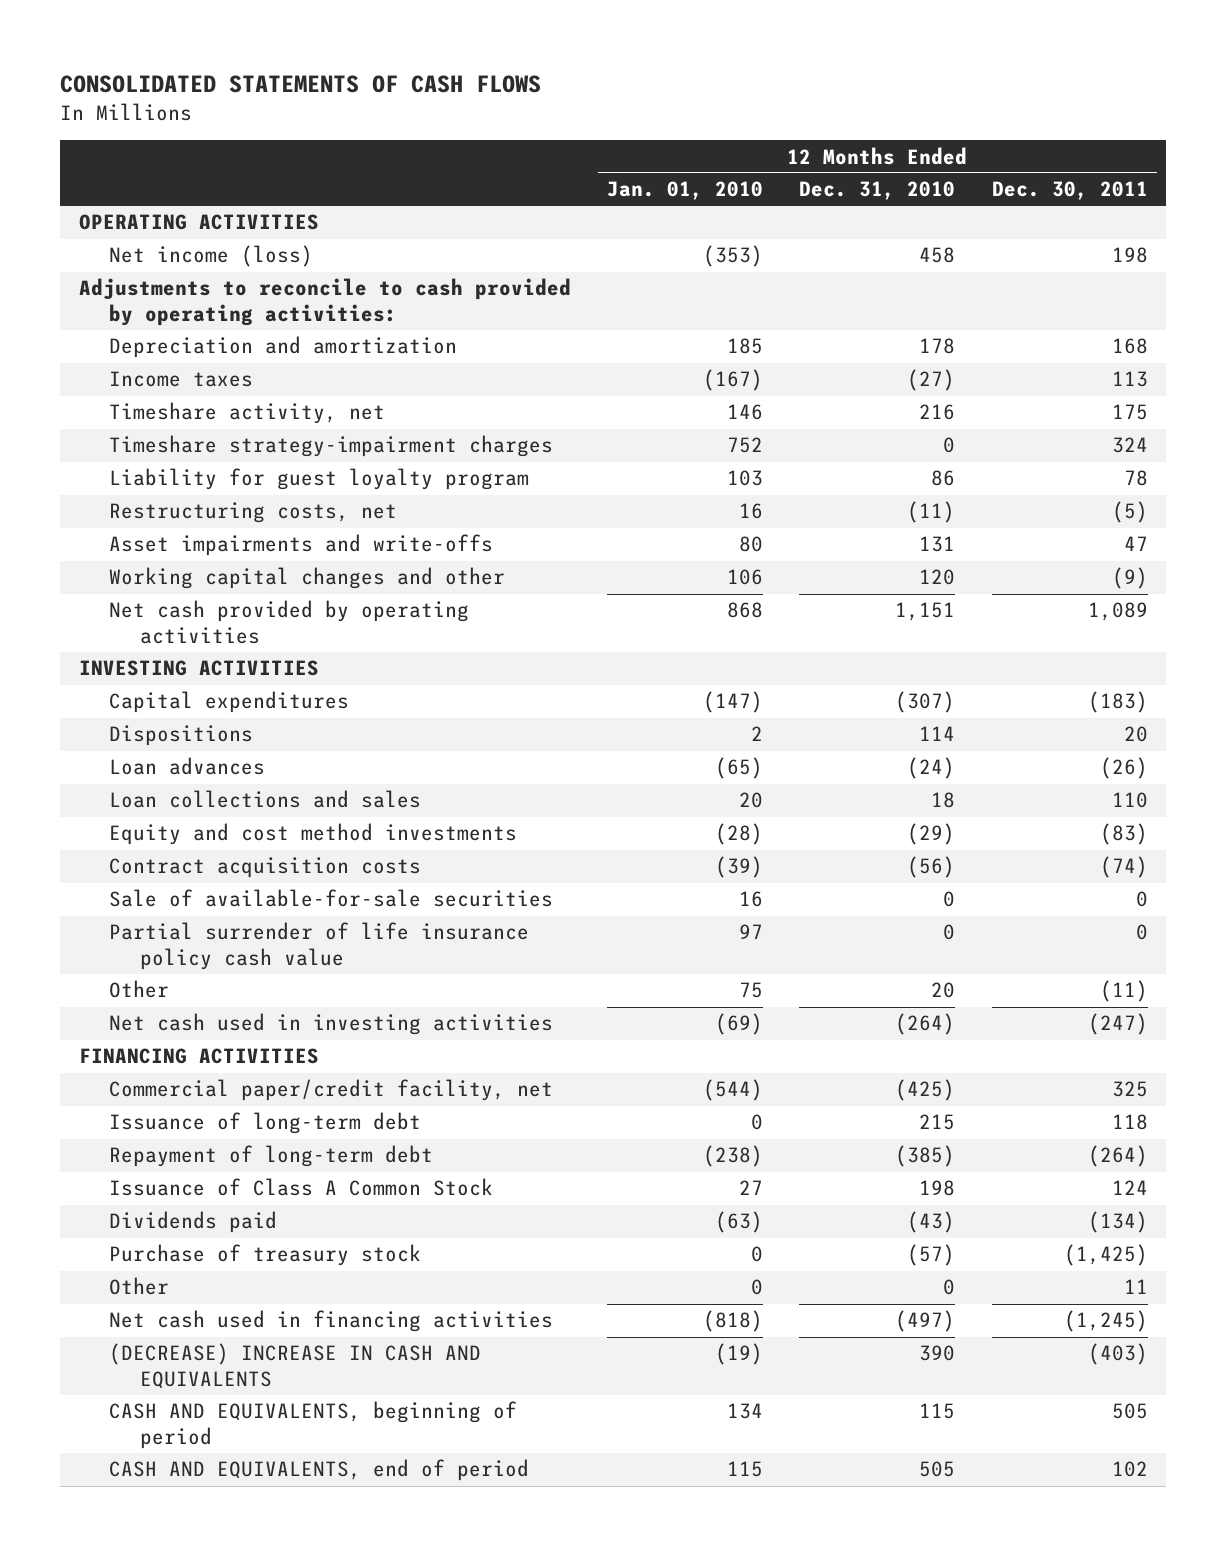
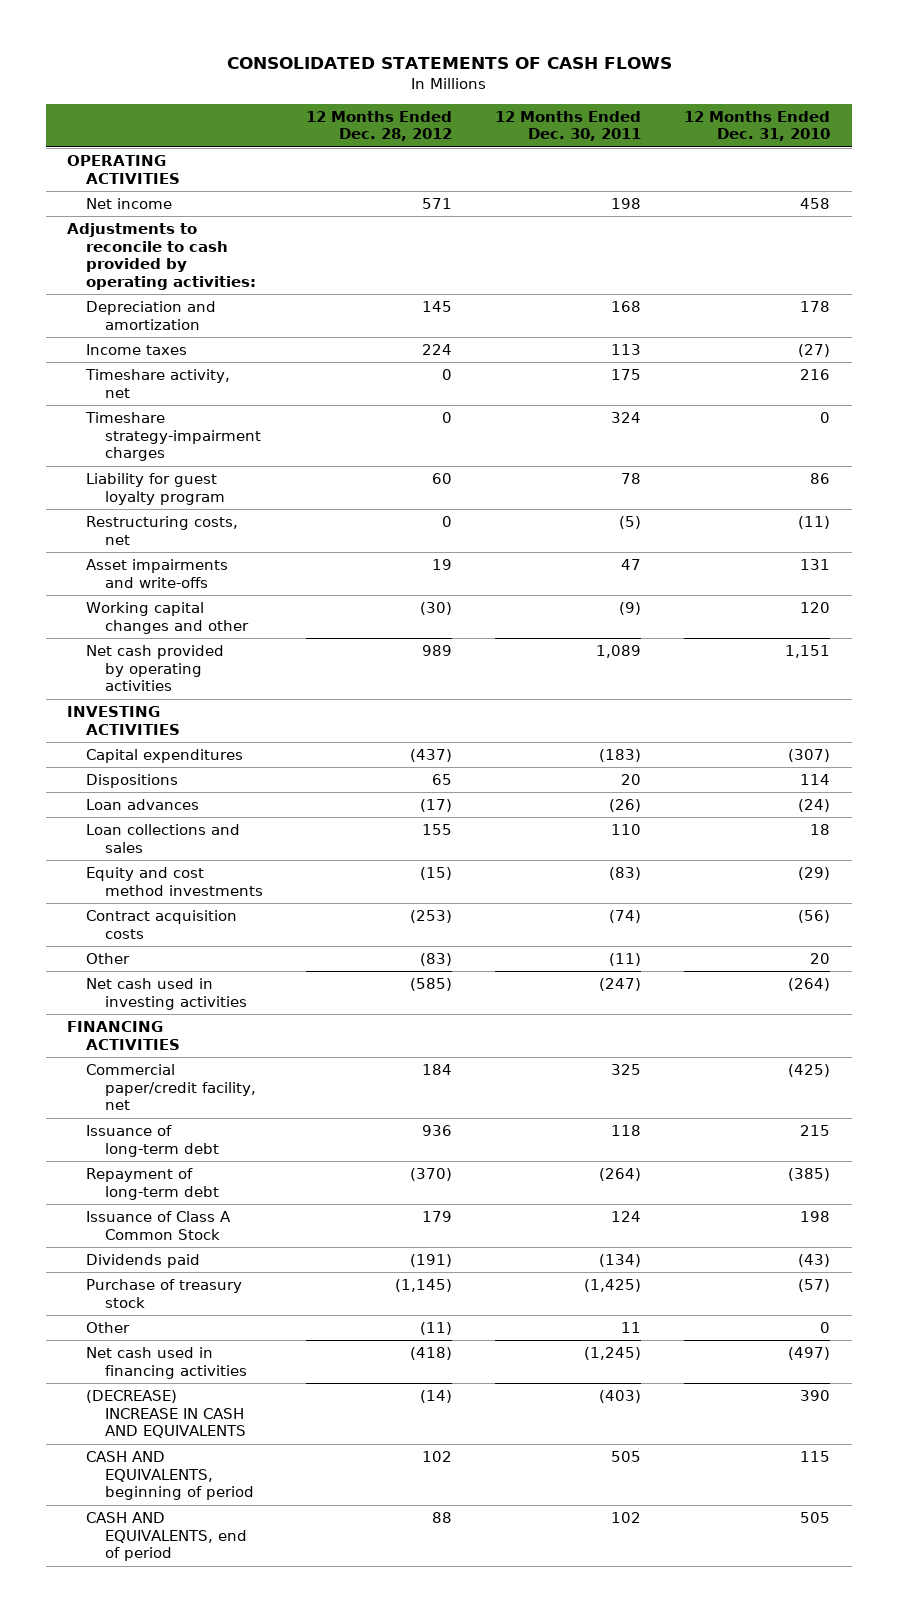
[606,181,763,201] Jan. 01, 2010 -> none
none -> [306,110,453,142] 12 Months Ended Dec. 28, 2012
[109,245,314,268] Net income (loss) -> [86,198,173,210] Net income
[109,889,554,908] Sale of available-for-sale securities -> none
[109,922,530,971] Partial surrender of life insurance policy cash value -> none

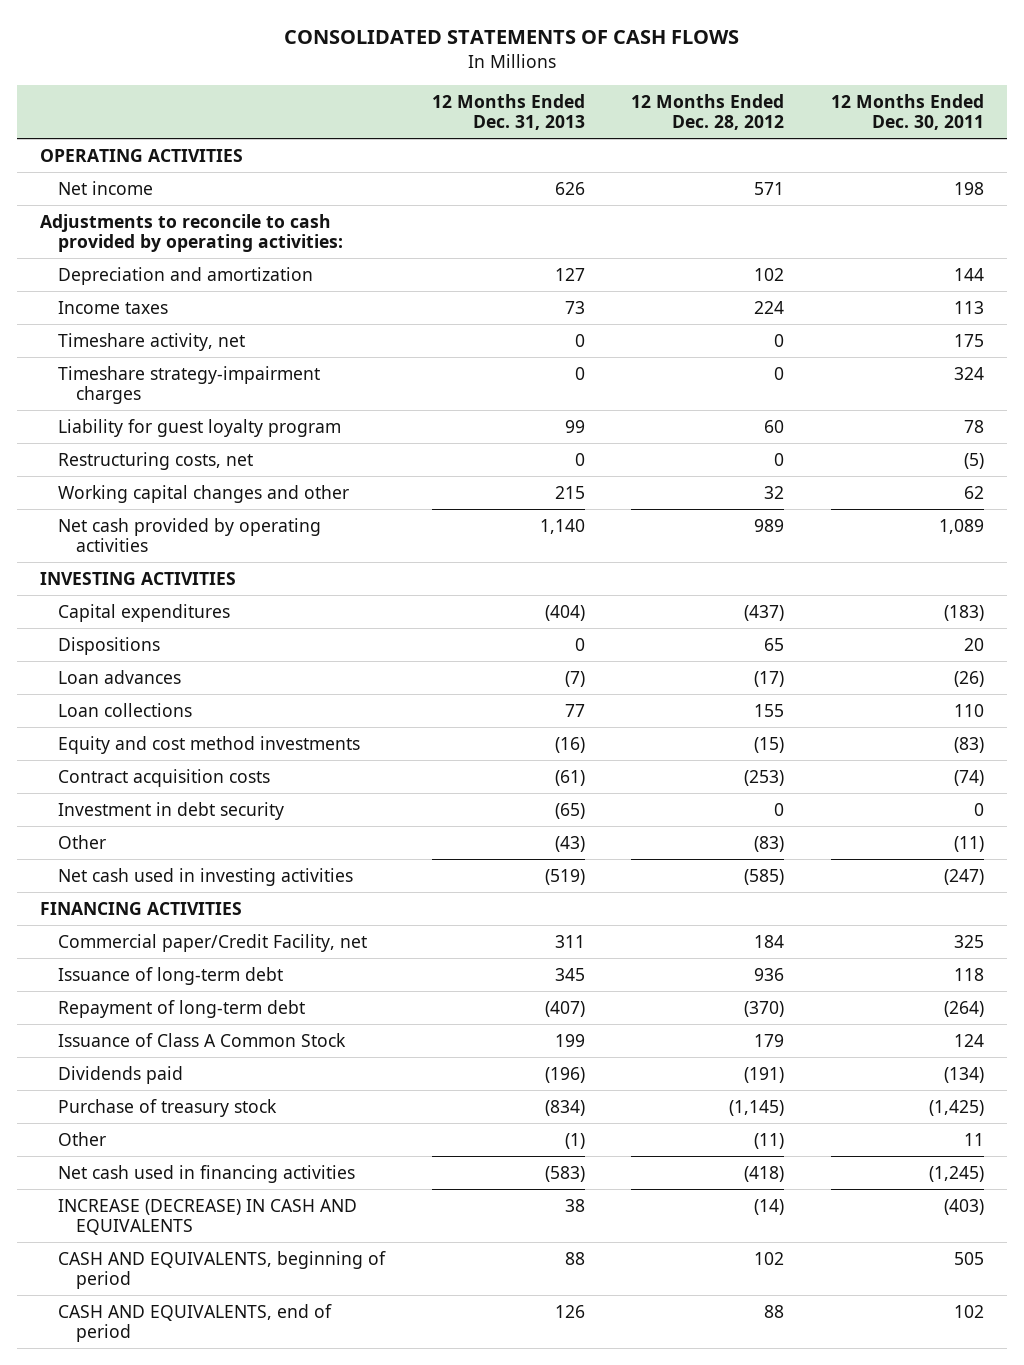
[684,110,831,142] 12 Months Ended Dec. 31, 2010 -> none
none -> [431,93,585,130] 12 Months Ended Dec. 31, 2013
[422,301,453,313] 145 -> [754,267,785,281] 102
[611,301,642,313] 168 -> [953,267,984,281] 144
[86,559,229,588] Asset impairments and write-offs -> none
[420,602,453,616] (30) -> [764,485,785,499] 32
[619,602,642,616] (9) -> [963,485,984,499] 62
[86,824,241,853] Loan collections and sales -> [57,702,192,717] Loan collections
none -> [57,801,284,820] Investment in debt security
[86,1064,257,1111] Commercial paper/credit facility, net -> [57,933,367,952] Commercial paper/Credit Facility, net
[86,1390,247,1439] (DECREASE) INCREASE IN CASH AND EQUIVALENTS -> [57,1198,357,1235] INCREASE (DECREASE) IN CASH AND EQUIVALENTS

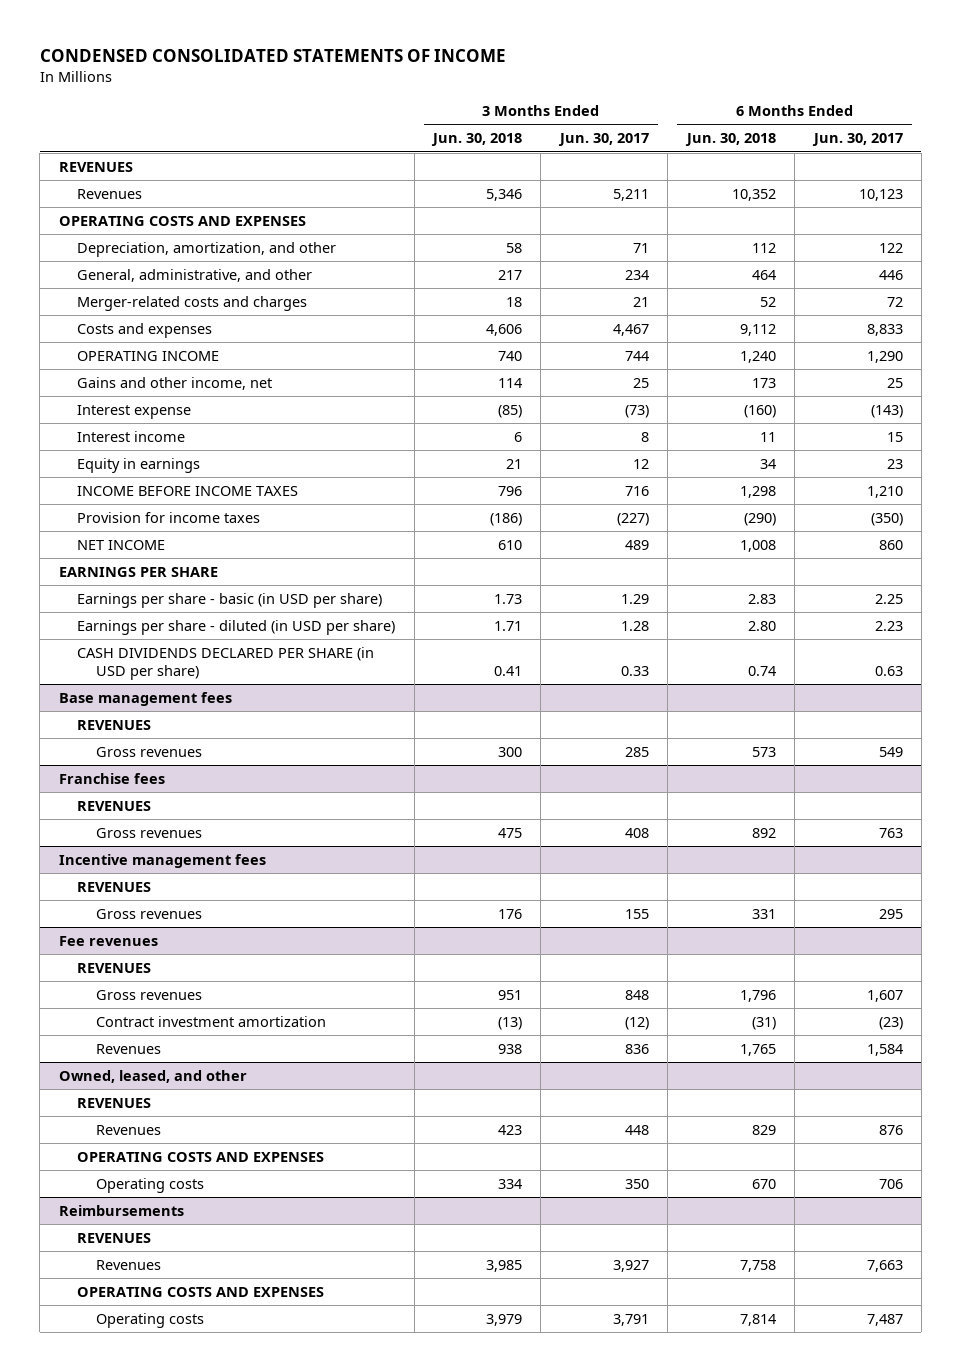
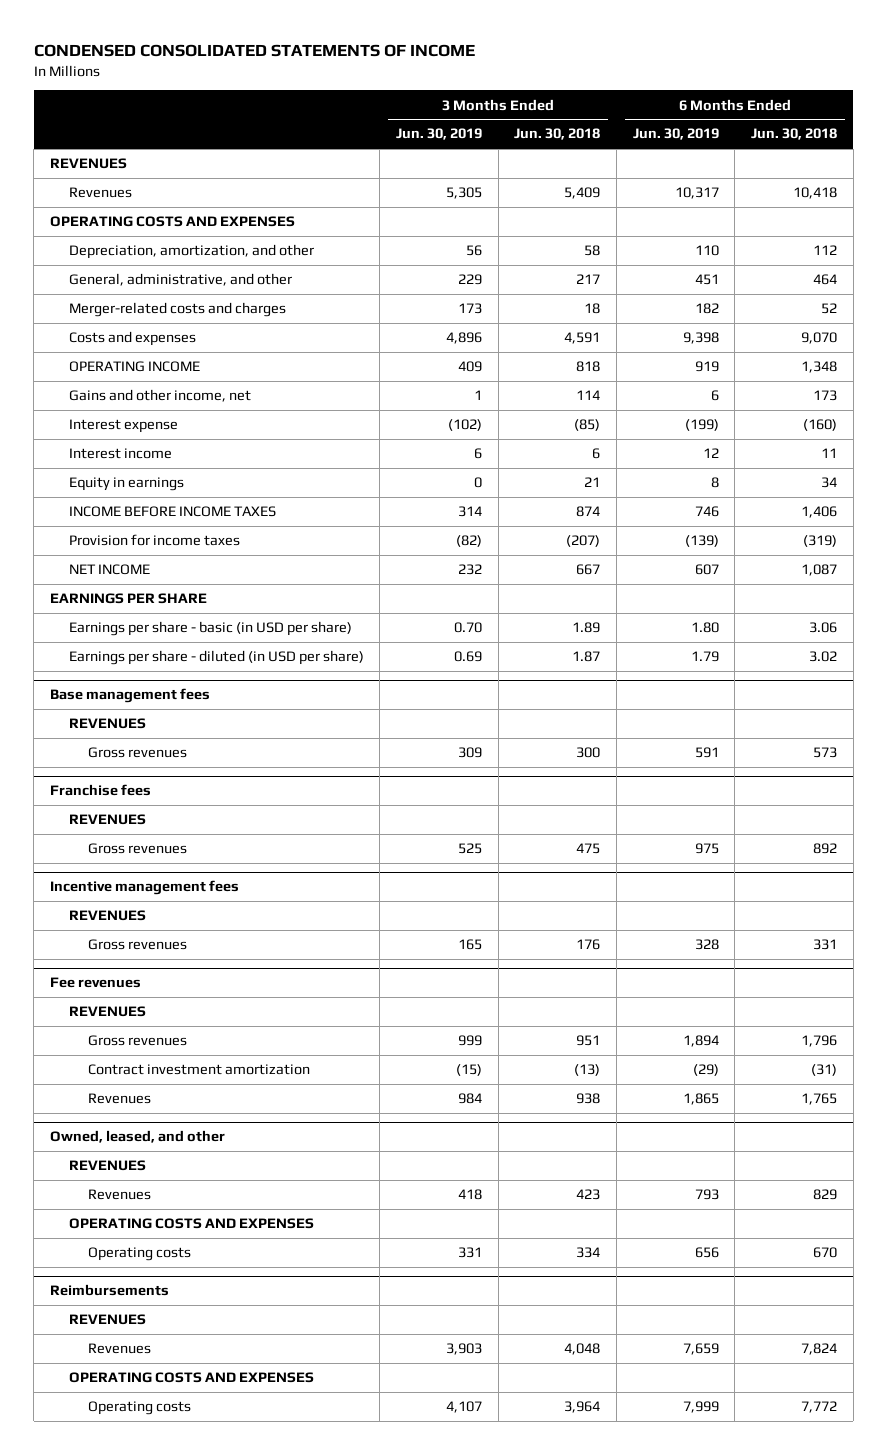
[557,133,649,147] Jun. 30, 2017 -> none
[811,133,903,147] Jun. 30, 2017 -> none
none -> [395,128,482,141] Jun. 30, 2019
none -> [632,128,719,141] Jun. 30, 2019
[486,189,523,202] 5,346 -> [564,187,601,200] 5,409
[731,189,776,202] 10,352 -> [793,187,838,200] 10,418
[486,324,523,337] 4,606 -> [564,332,601,345] 4,591
[739,324,776,337] 9,112 -> [801,332,838,345] 9,070
[498,351,523,362] 740 -> [576,361,601,373] 818
[739,351,776,364] 1,240 -> [801,361,838,374] 1,348
[498,486,523,497] 796 -> [576,506,601,518] 874
[739,486,776,499] 1,298 -> [801,506,838,519] 1,406
[490,513,523,527] (186) -> [566,535,601,548] (207)
[743,513,776,527] (290) -> [803,535,838,548] (319)
[498,540,523,551] 610 -> [576,564,601,576] 667
[739,540,776,553] 1,008 -> [801,564,838,577] 1,087
[77,647,375,680] CASH DIVIDENDS DECLARED PER SHARE (in USD per share) -> none
[494,594,523,605] 1.73 -> [572,622,601,634] 1.89
[747,594,776,605] 2.83 -> [809,622,838,634] 3.06
[494,621,523,632] 1.71 -> [572,651,601,663] 1.87
[747,621,776,632] 2.80 -> [809,651,838,663] 3.02
[486,1260,523,1273] 3,985 -> [564,1343,601,1356] 4,048
[739,1260,776,1273] 7,758 -> [801,1343,838,1356] 7,824
[486,1314,523,1327] 3,979 -> [564,1401,601,1414] 3,964
[739,1314,776,1327] 7,814 -> [801,1401,838,1414] 7,772

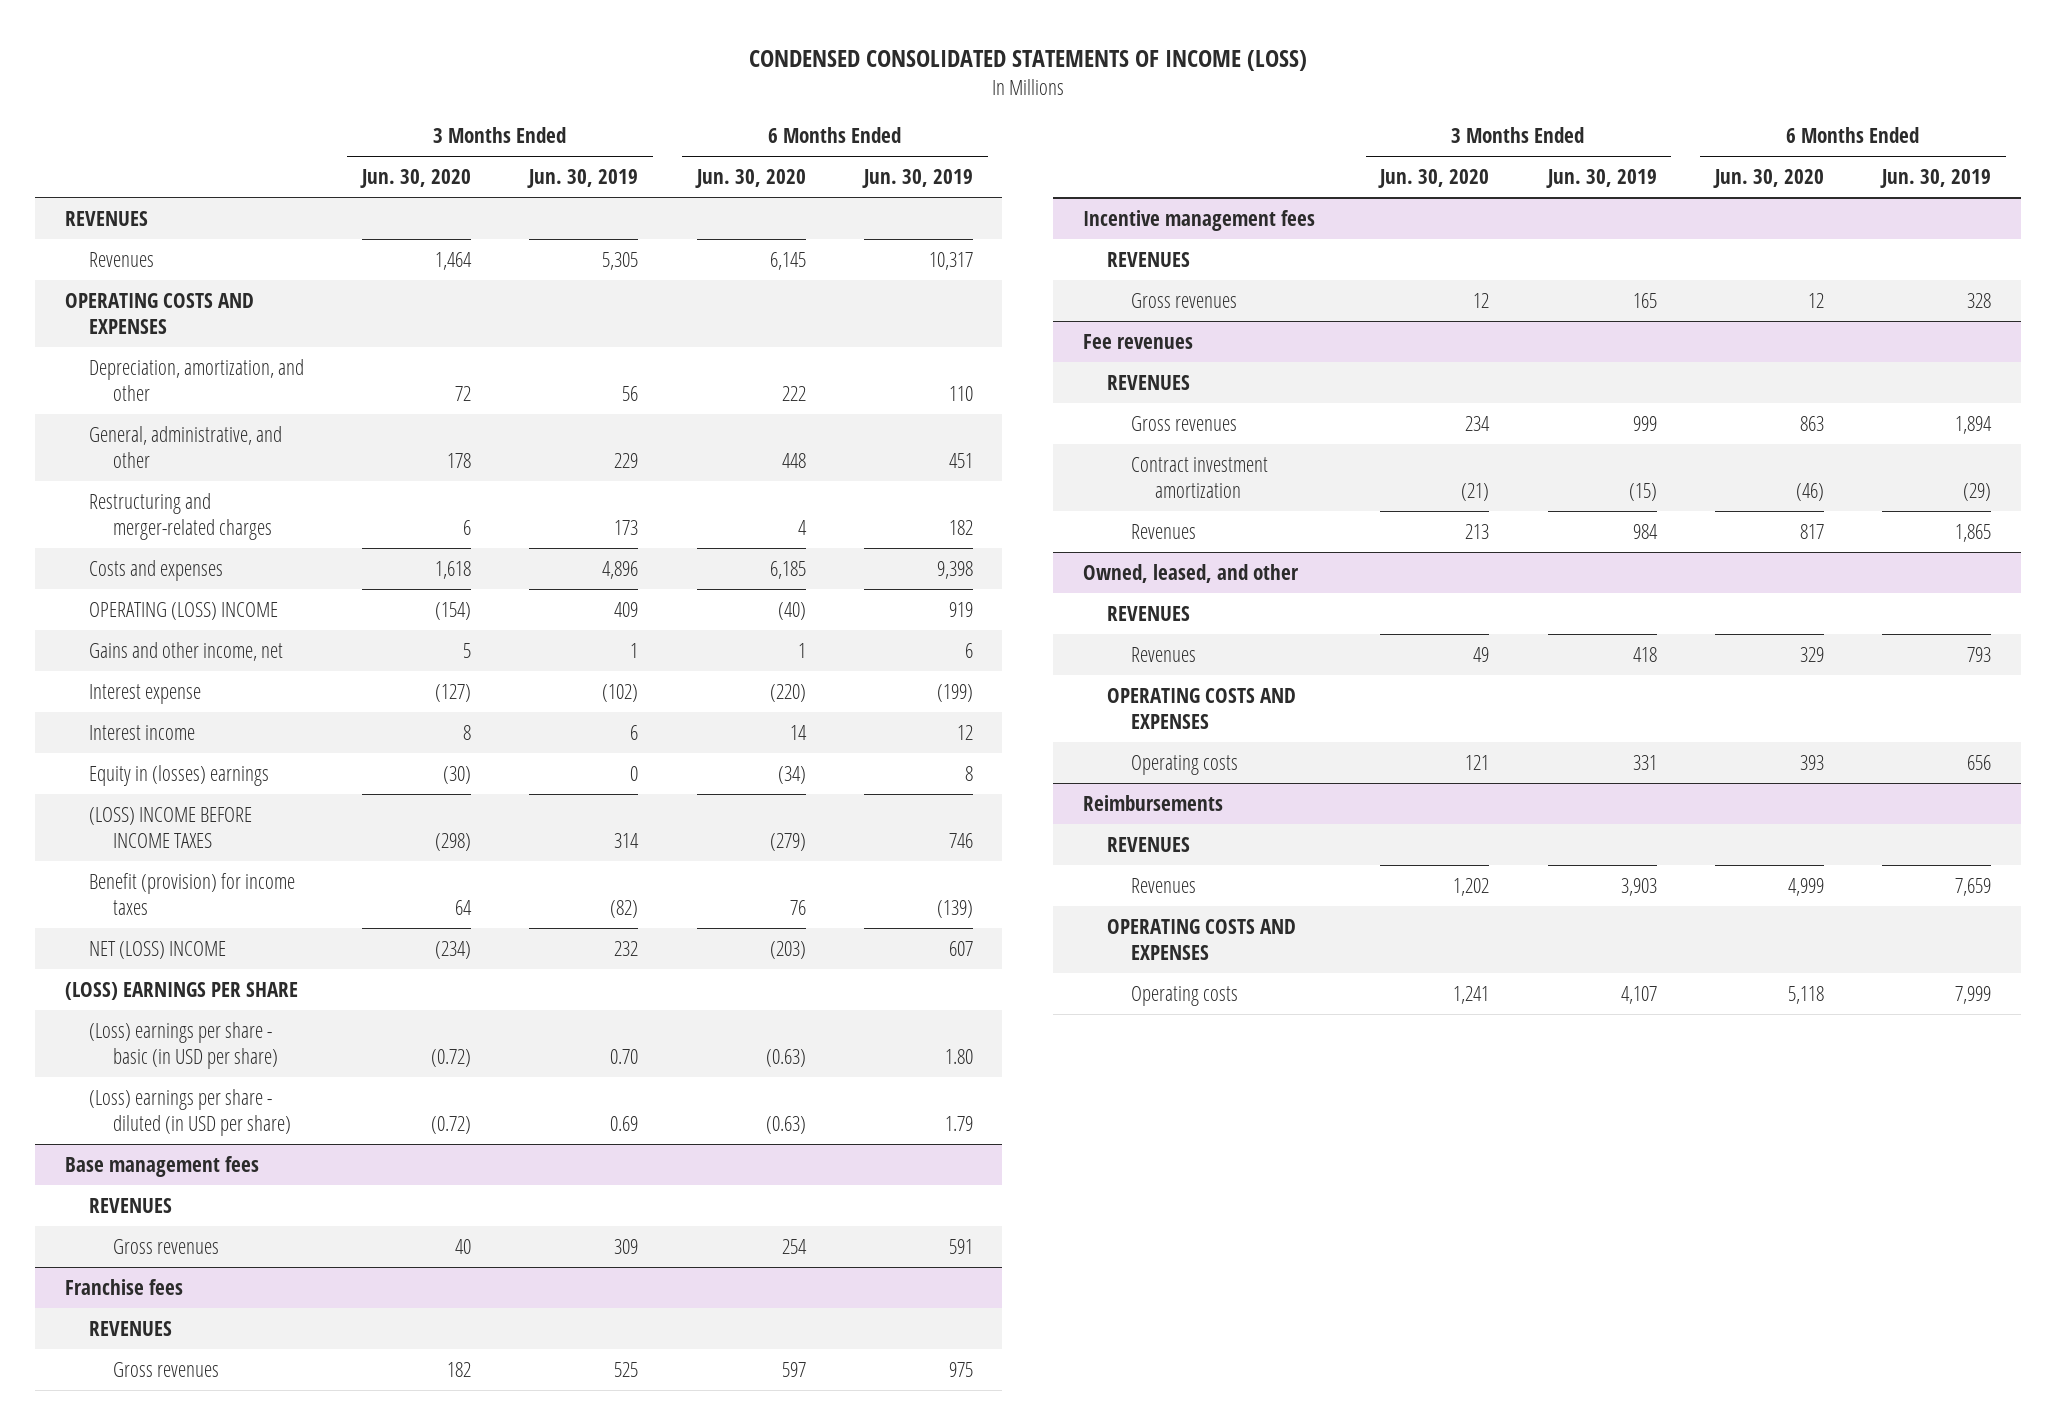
[33,44,475,58] CONDENSED CONSOLIDATED STATEMENTS OF INCOME -> [748,50,1307,72] CONDENSED CONSOLIDATED STATEMENTS OF INCOME (LOSS)
[514,128,601,141] Jun. 30, 2018 -> none
[751,128,838,141] Jun. 30, 2018 -> none
none -> [360,168,472,188] Jun. 30, 2020
none -> [694,168,806,188] Jun. 30, 2020
[68,302,286,318] Merger-related costs and charges -> [88,492,272,540] Restructuring and merger-related charges
[68,361,200,373] OPERATING INCOME -> [88,601,278,620] OPERATING (LOSS) INCOME
[68,477,184,492] Equity in earnings -> [88,764,269,786] Equity in (losses) earnings
[68,506,276,518] INCOME BEFORE INCOME TAXES -> [88,806,252,848] (LOSS) INCOME BEFORE INCOME TAXES
[68,534,240,547] Provision for income taxes -> [88,872,295,915] Benefit (provision) for income taxes
[68,564,150,576] NET INCOME -> [88,940,226,959] NET (LOSS) INCOME
[49,593,207,605] EARNINGS PER SHARE -> [64,981,298,1000] (LOSS) EARNINGS PER SHARE
[68,621,352,637] Earnings per share - basic (in USD per share) -> [88,1021,278,1069] (Loss) earnings per share - basic (in USD per share)
[68,650,364,666] Earnings per share - diluted (in USD per share) -> [88,1088,291,1136] (Loss) earnings per share - diluted (in USD per share)

